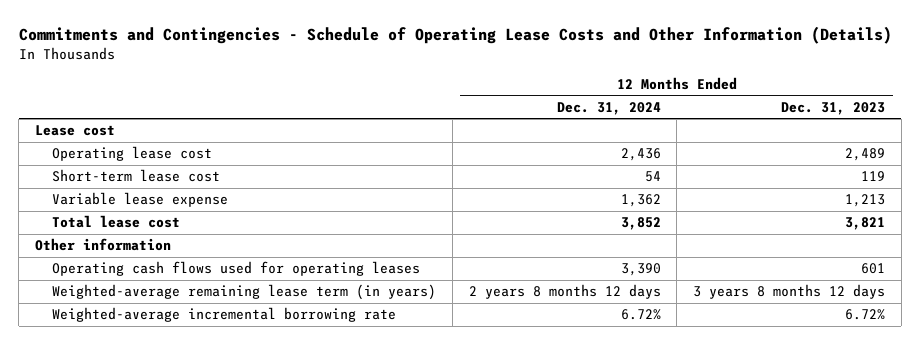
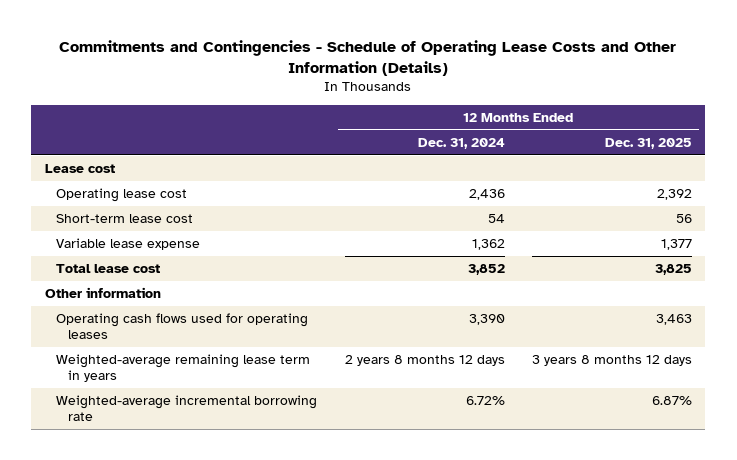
[781,101,886,115] Dec. 31, 2023 -> none
none -> [604,137,692,149] Dec. 31, 2025
[52,284,437,301] Weighted-average remaining lease term (in years) -> [56,354,311,382] Weighted-average remaining lease term in years

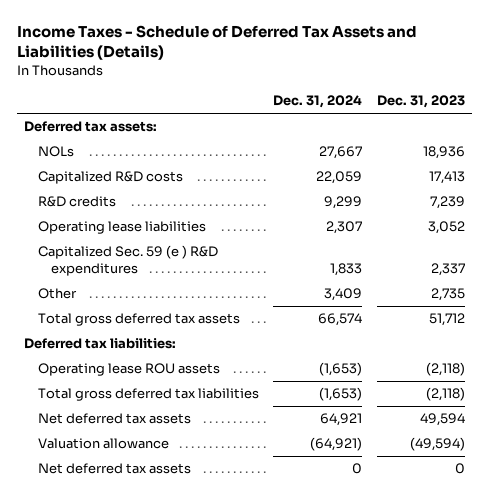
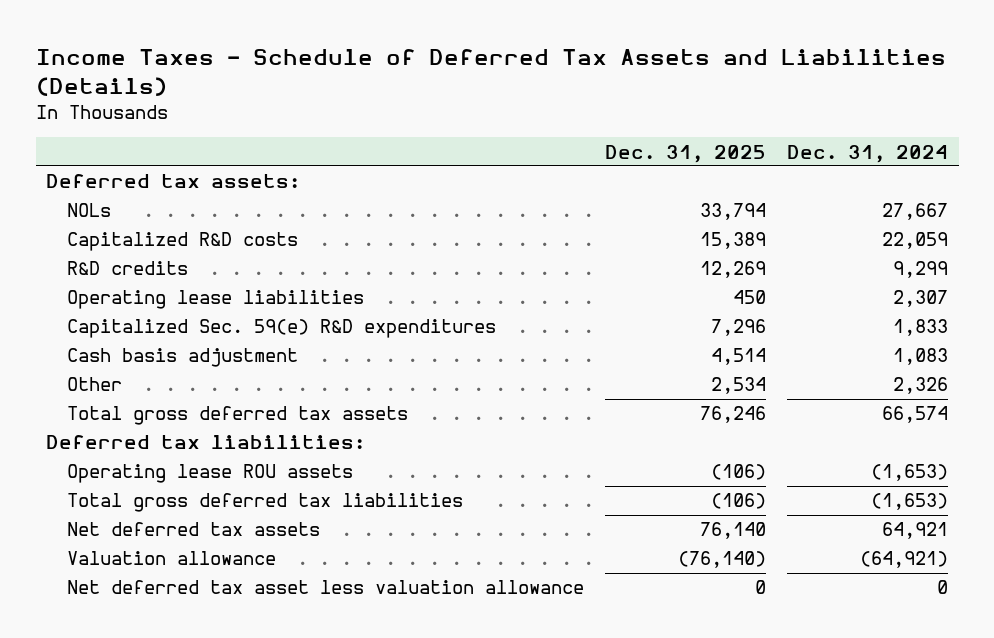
[376,95,465,109] Dec. 31, 2023 -> none
none -> [604,144,766,163] Dec. 31, 2025
[37,245,218,276] Capitalized Sec. 59 (e ) R&D expenditures -> [66,319,496,339] Capitalized Sec. 59(e) R&D expenditures
none -> [66,348,298,368] Cash basis adjustment
[324,288,363,302] 3,409 -> [893,377,949,395] 2,326
[37,463,191,475] Net deferred tax assets -> [66,580,584,595] Net deferred tax asset less valuation allowance

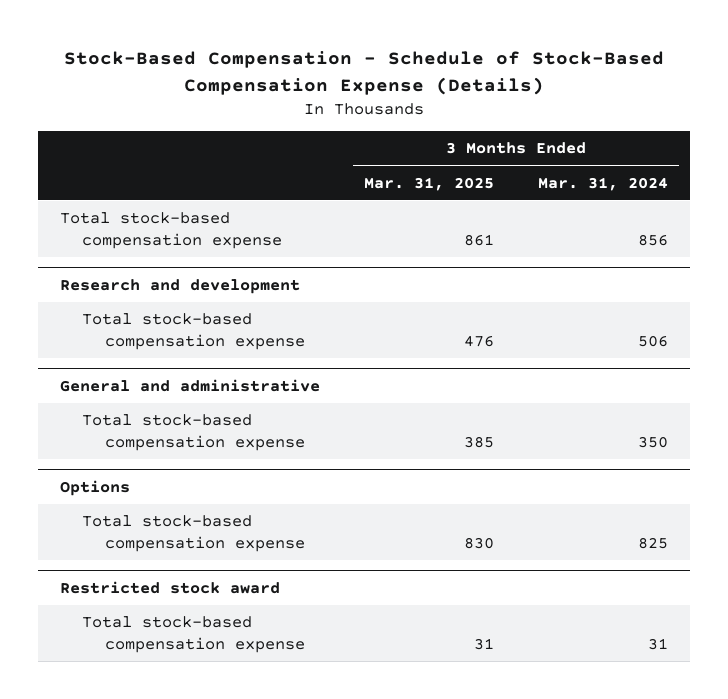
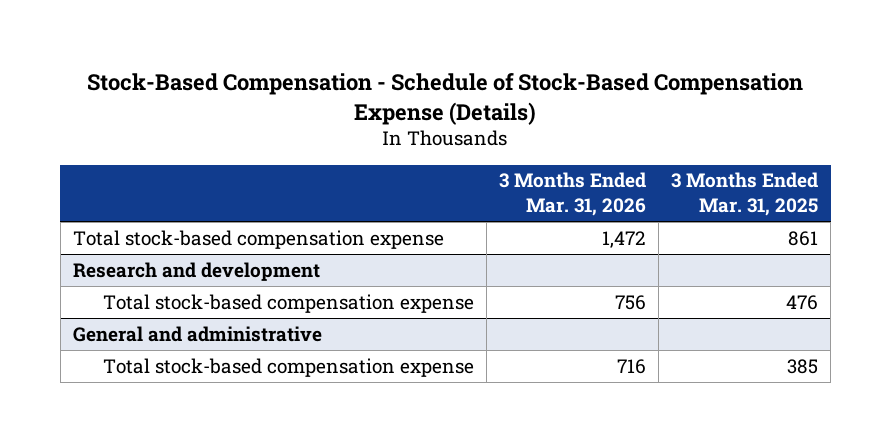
[537,176,668,191] Mar. 31, 2024 -> none
none -> [499,172,647,217] 3 Months Ended Mar. 31, 2026
[59,480,130,497] Options -> none
[82,515,305,552] Total stock-based compensation expense -> none
[59,581,280,595] Restricted stock award -> none
[82,616,305,653] Total stock-based compensation expense -> none

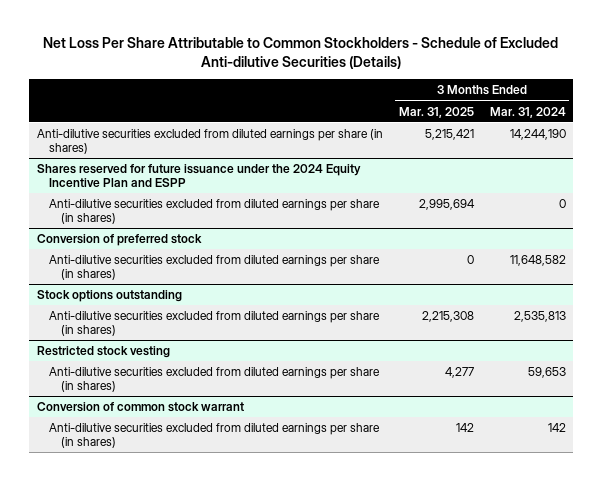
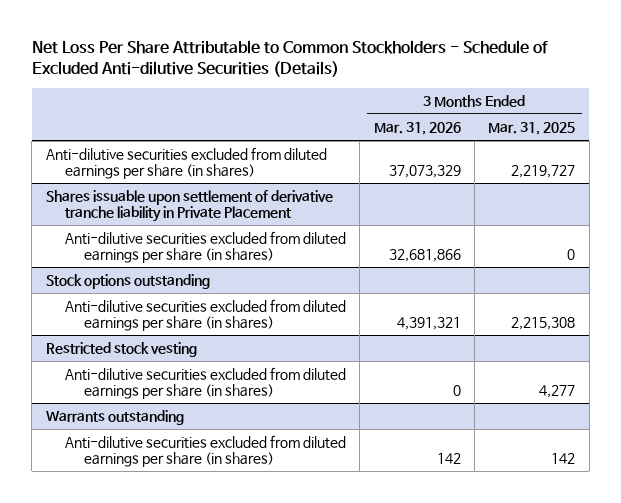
[489,106,566,118] Mar. 31, 2024 -> none
none -> [373,121,461,135] Mar. 31, 2026
[37,164,362,188] Shares reserved for future issuance under the 2024 Equity Incentive Plan and ESPP -> none
[49,199,381,225] Anti-dilutive securities excluded from diluted earnings per share (in shares) -> none
[37,234,203,247] Conversion of preferred stock -> none
[424,129,474,141] 5,215,421 -> [511,164,576,178] 2,219,727
none -> [45,190,333,222] Shares issuable upon settlement of derivative tranche liability in Private Placement
[37,402,245,413] Conversion of common stock warrant -> [45,410,184,426] Warrants outstanding

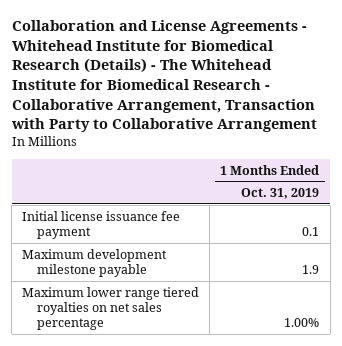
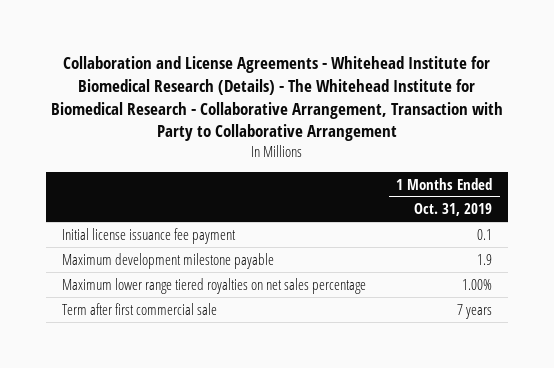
none -> [61,302,217,315] Term after first commercial sale

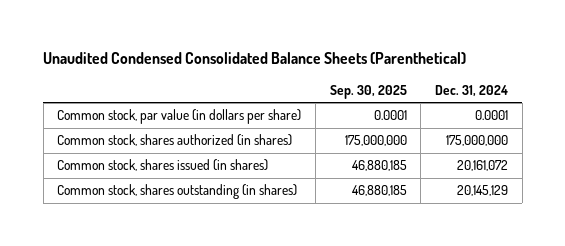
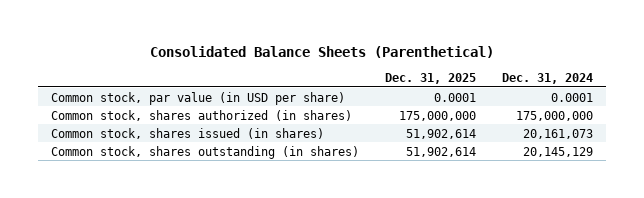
[43,51,467,64] Unaudited Condensed Consolidated Balance Sheets (Parenthetical) -> [150,45,495,58] Consolidated Balance Sheets (Parenthetical)
[329,84,407,99] Sep. 30, 2025 -> none
none -> [385,73,477,85] Dec. 31, 2025
[57,109,302,125] Common stock, par value (in dollars per share) -> [51,91,346,105] Common stock, par value (in USD per share)
[457,160,509,172] 20,161,072 -> [523,128,594,139] 20,161,073

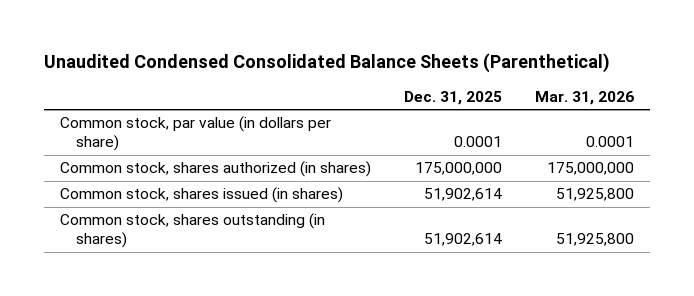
[150,45,495,58] Consolidated Balance Sheets (Parenthetical) -> [44,53,611,74] Unaudited Condensed Consolidated Balance Sheets (Parenthetical)
[502,73,594,85] Dec. 31, 2024 -> none
none -> [535,90,635,105] Mar. 31, 2026
[51,91,346,105] Common stock, par value (in USD per share) -> [60,116,332,152] Common stock, par value (in dollars per share)

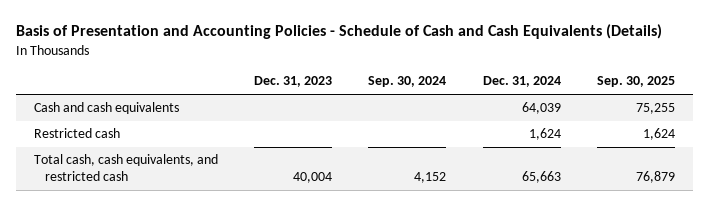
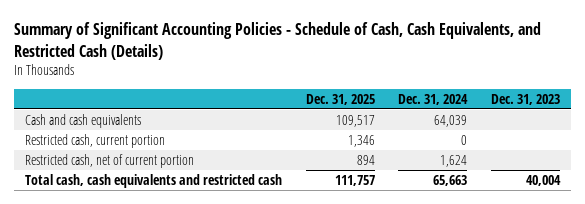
[15,24,662,40] Basis of Presentation and Accounting Policies - Schedule of Cash and Cash Equivalents (Details) -> [13,22,541,60] Summary of Significant Accounting Policies - Schedule of Cash, Cash Equivalents, and Restricted Cash (Details)
[368,76,447,88] Sep. 30, 2024 -> none
[596,76,675,88] Sep. 30, 2025 -> none
none -> [305,93,375,105] Dec. 31, 2025
none -> [25,133,166,148] Restricted cash, current portion
[33,128,120,139] Restricted cash -> [25,153,195,168] Restricted cash, net of current portion
[33,154,218,181] Total cash, cash equivalents, and restricted cash -> [25,173,283,188] Total cash, cash equivalents and restricted cash

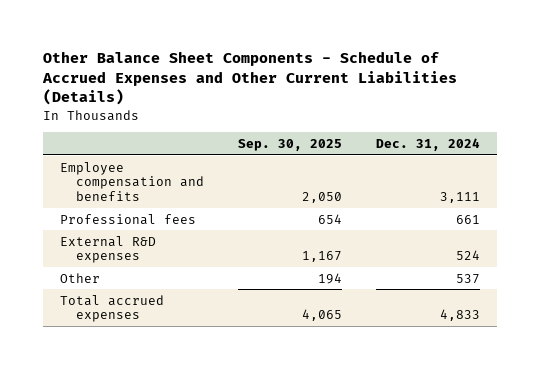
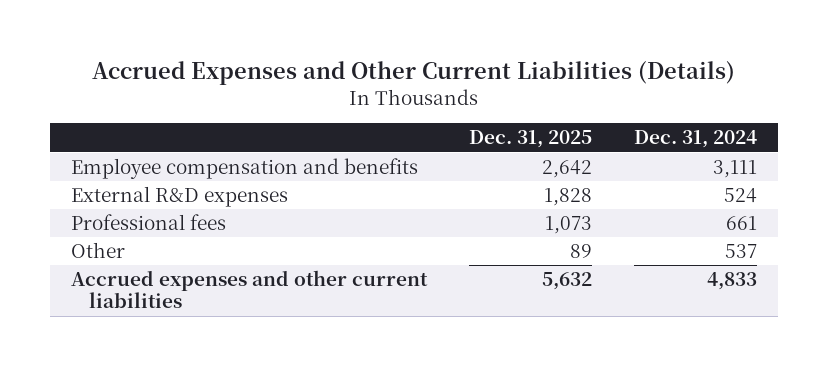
[42,50,458,106] Other Balance Sheet Components - Schedule of Accrued Expenses and Other Current Liabilities (Details) -> [91,60,735,85] Accrued Expenses and Other Current Liabilities (Details)
[238,138,343,151] Sep. 30, 2025 -> none
none -> [468,130,592,149] Dec. 31, 2025
[60,213,197,225] Professional fees -> [70,213,226,230] Professional fees
[60,294,165,323] Total accrued expenses -> [70,269,428,309] Accrued expenses and other current liabilities

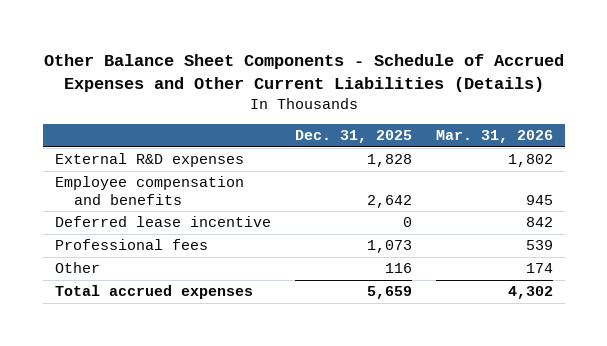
[91,60,735,85] Accrued Expenses and Other Current Liabilities (Details) -> [43,53,564,92] Other Balance Sheet Components - Schedule of Accrued Expenses and Other Current Liabilities (Details)
[633,130,757,149] Dec. 31, 2024 -> none
none -> [435,130,553,144] Mar. 31, 2026
[70,157,418,179] Employee compensation and benefits -> [54,176,244,205] Employee compensation and benefits
none -> [54,216,271,228] Deferred lease incentive
[569,243,592,258] 89 -> [384,263,412,274] 116
[70,269,428,309] Accrued expenses and other current liabilities -> [54,285,253,300] Total accrued expenses
[541,271,592,290] 5,632 -> [366,286,412,300] 5,659

